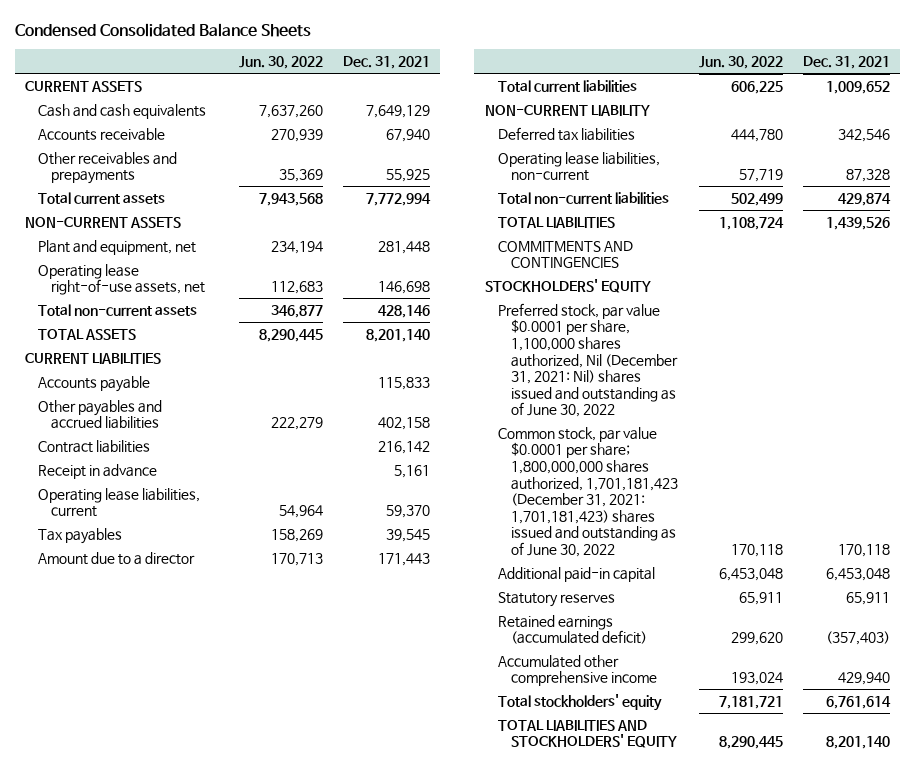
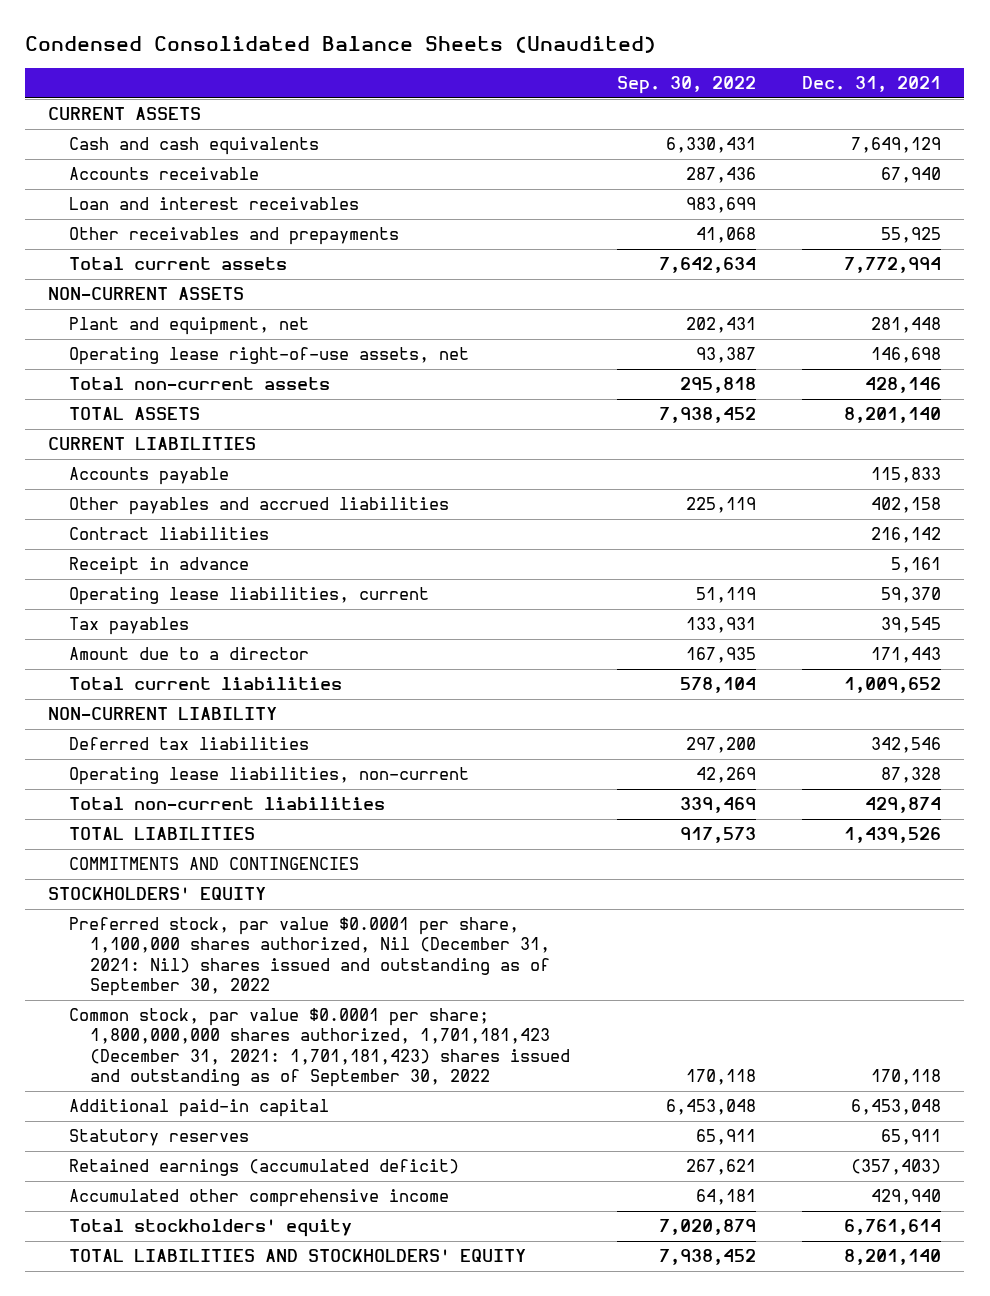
[14,22,311,37] Condensed Consolidated Balance Sheets -> [25,35,657,53] Condensed Consolidated Balance Sheets (Unaudited)
[238,56,323,70] Jun. 30, 2022 -> none
none -> [616,75,756,94] Sep. 30, 2022
none -> [69,197,360,211] Loan and interest receivables
[497,302,679,418] Preferred stock, par value $0.0001 per share, 1,100,000 shares authorized, Nil (December 31, 2021: Nil) shares issued and outstanding as of June 30, 2022 -> [69,917,551,996] Preferred stock, par value $0.0001 per share, 1,100,000 shares authorized, Nil (December 31, 2021: Nil) shares issued and outstanding as of September 30, 2022
[497,426,679,557] Common stock, par value $0.0001 per share; 1,800,000,000 shares authorized, 1,701,181,423 (December 31, 2021: 1,701,181,423) shares issued and outstanding as of June 30, 2022 -> [69,1008,571,1087] Common stock, par value $0.0001 per share; 1,800,000,000 shares authorized, 1,701,181,423 (December 31, 2021: 1,701,181,423) shares issued and outstanding as of September 30, 2022

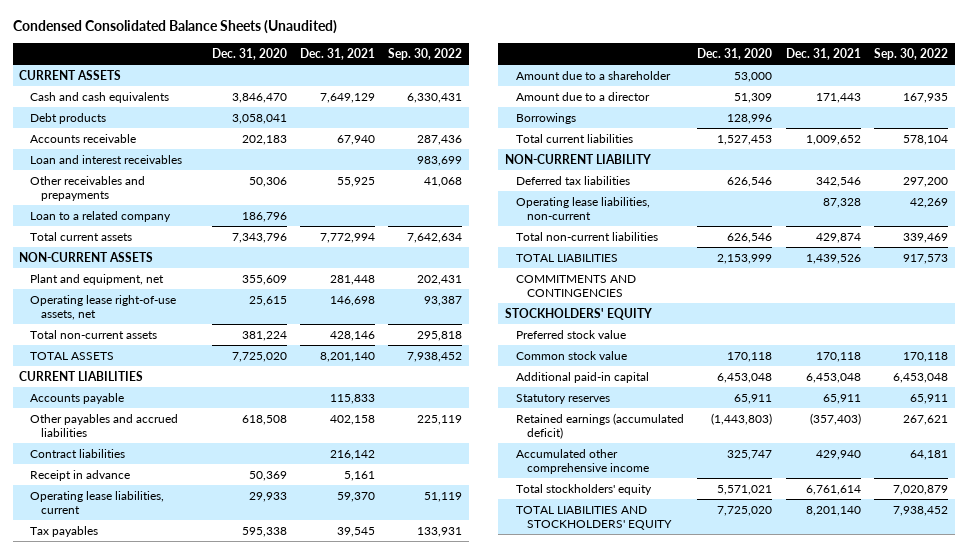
none -> [211,47,287,60] Dec. 31, 2020
none -> [30,112,107,124] Debt products
none -> [30,210,172,222] Loan to a related company
none -> [516,70,672,80] Amount due to a shareholder
none -> [516,112,577,124] Borrowings
[69,917,551,996] Preferred stock, par value $0.0001 per share, 1,100,000 shares authorized, Nil (December 31, 2021: Nil) shares issued and outstanding as of September 30, 2022 -> [516,329,627,339] Preferred stock value
[69,1008,571,1087] Common stock, par value $0.0001 per share; 1,800,000,000 shares authorized, 1,701,181,423 (December 31, 2021: 1,701,181,423) shares issued and outstanding as of September 30, 2022 -> [516,350,628,360] Common stock value

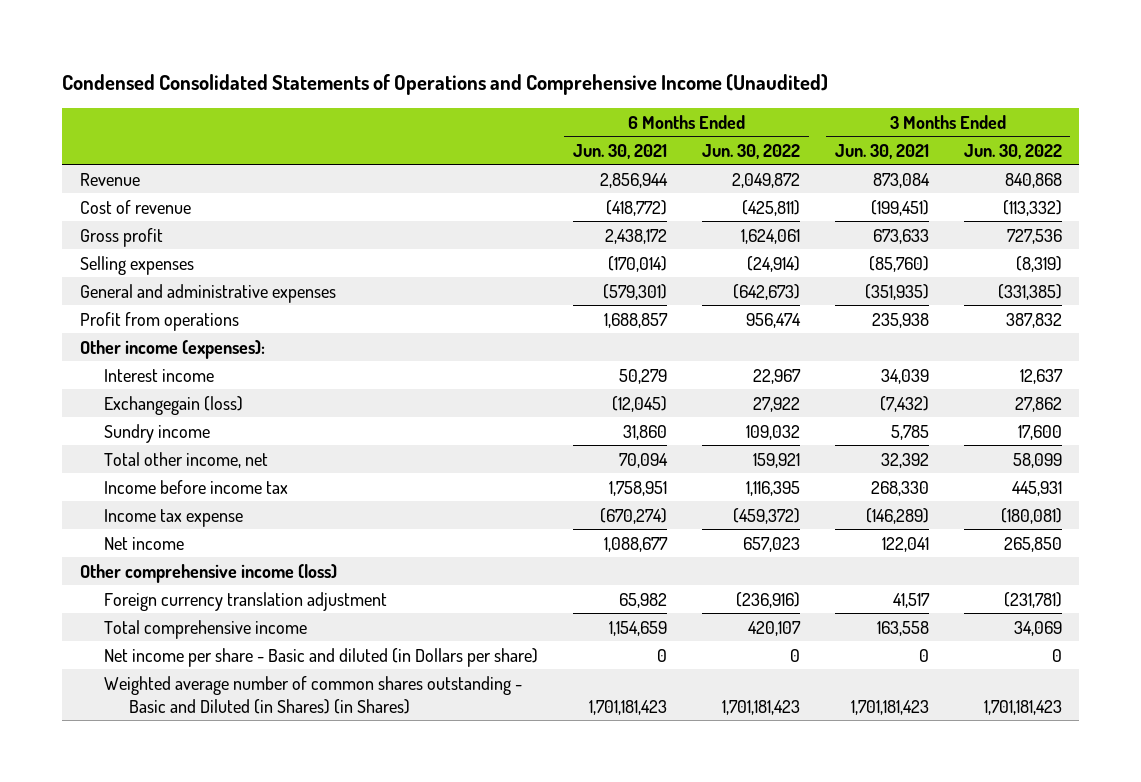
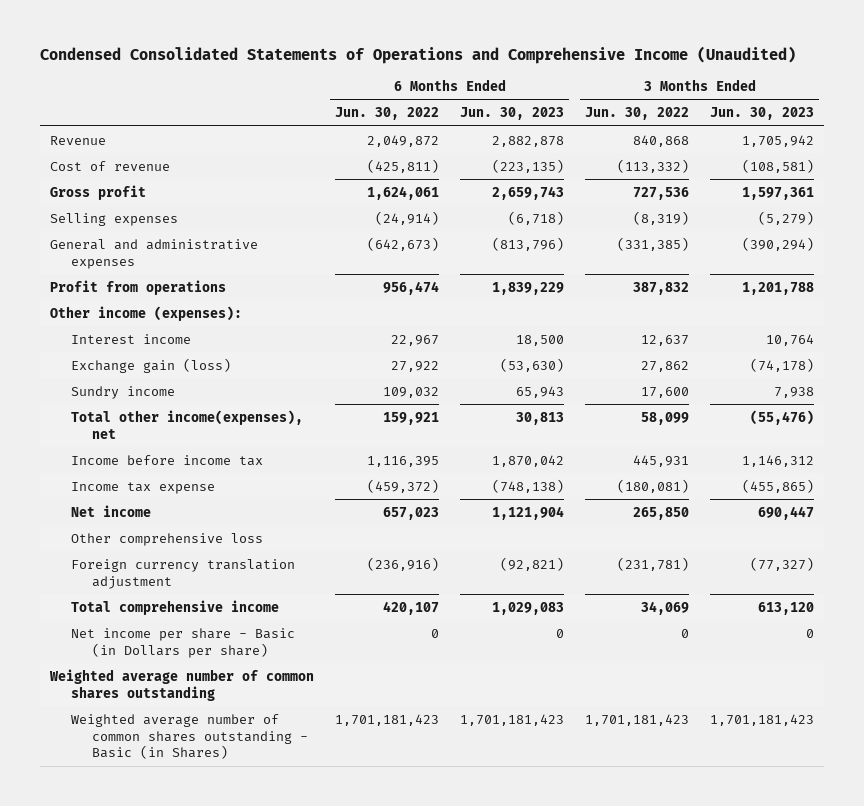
[573,143,668,159] Jun. 30, 2021 -> none
[834,143,929,159] Jun. 30, 2021 -> none
none -> [460,107,565,121] Jun. 30, 2023
none -> [710,107,815,121] Jun. 30, 2023
[104,395,244,415] Exchangegain (loss) -> [70,357,231,373] Exchange gain (loss)
[104,451,269,468] Total other income, net -> [70,409,303,439] Total other income(expenses), net
[79,563,337,583] Other comprehensive income (loss) -> [70,532,263,546] Other comprehensive loss
[104,647,539,667] Net income per share - Basic and diluted (in Dollars per share) -> [70,627,295,658] Net income per share - Basic (in Dollars per share)
none -> [49,668,315,701] Weighted average number of common shares outstanding
[104,675,523,714] Weighted average number of common shares outstanding - Basic and Diluted (in Shares) (in Shares) -> [70,713,308,760] Weighted average number of common shares outstanding - Basic (in Shares)

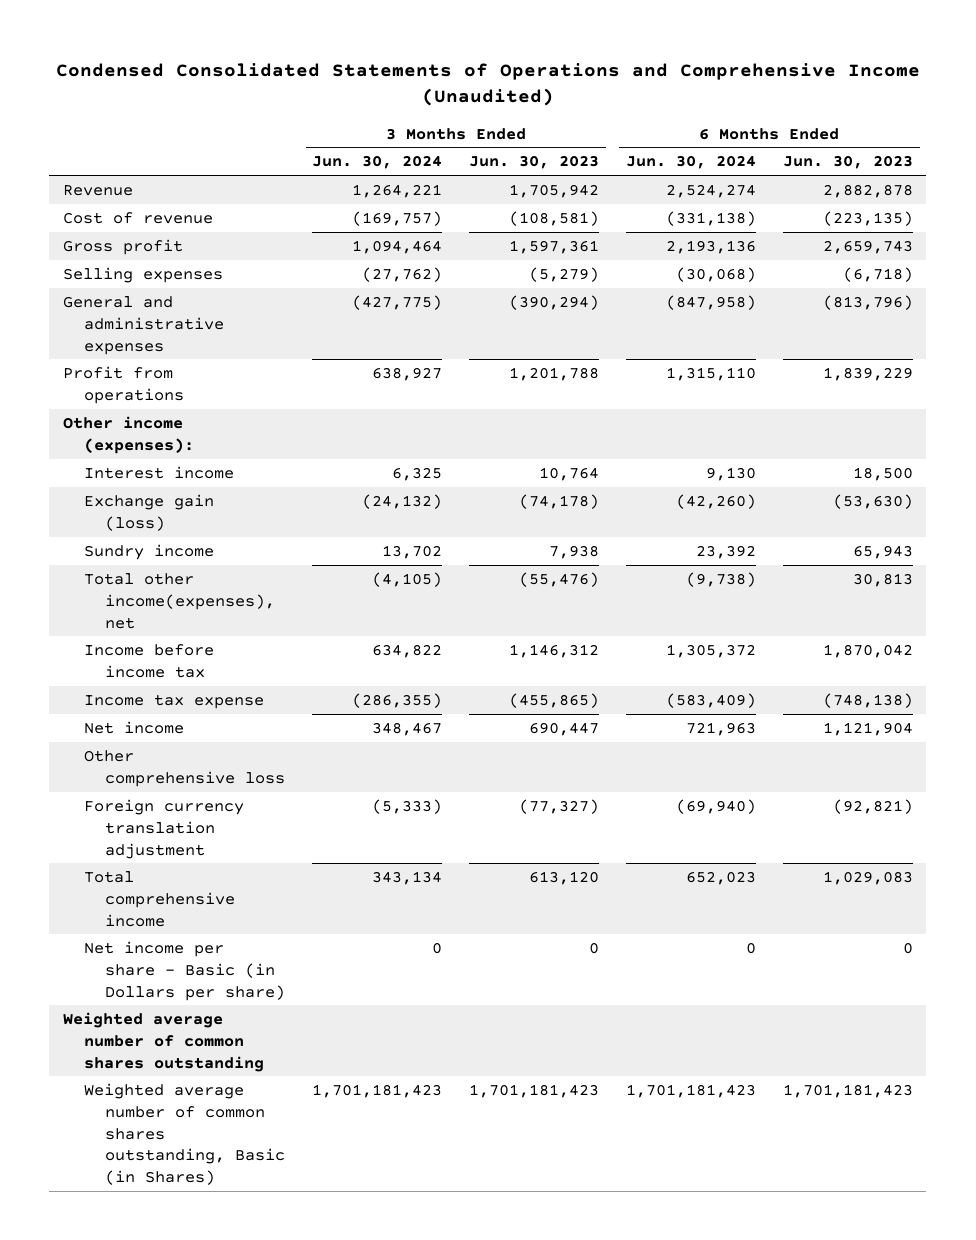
[335,107,440,121] Jun. 30, 2022 -> none
[585,107,690,121] Jun. 30, 2022 -> none
none -> [312,155,443,170] Jun. 30, 2024
none -> [626,155,757,170] Jun. 30, 2024
[70,713,308,760] Weighted average number of common shares outstanding - Basic (in Shares) -> [84,1082,286,1186] Weighted average number of common shares outstanding, Basic (in Shares)

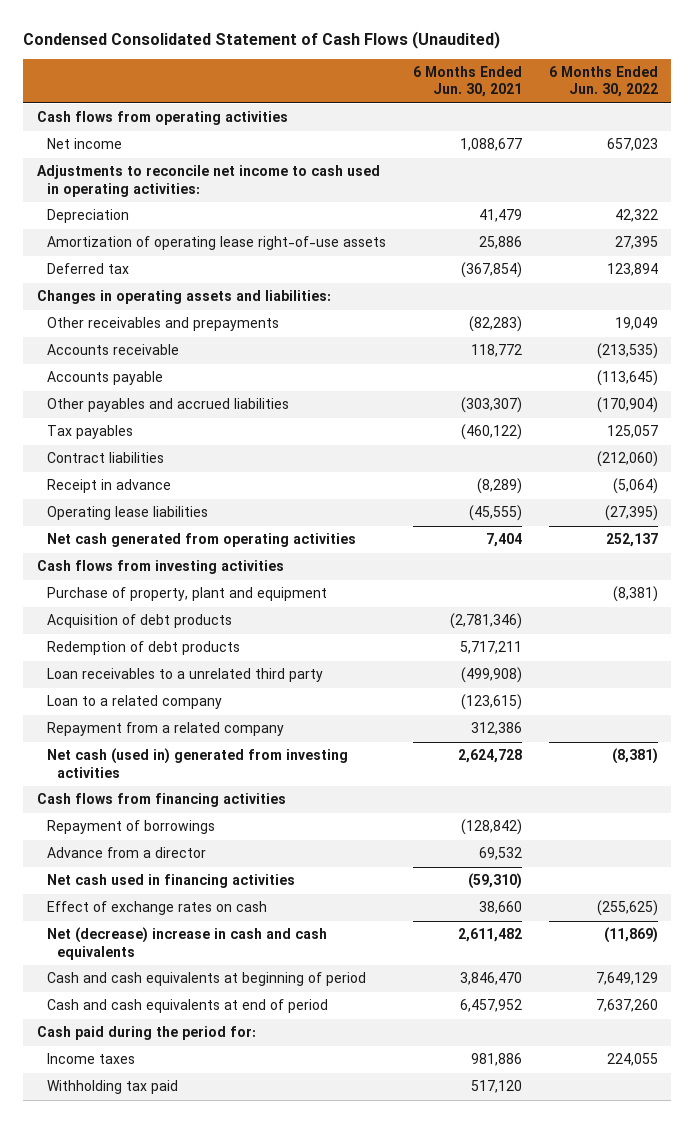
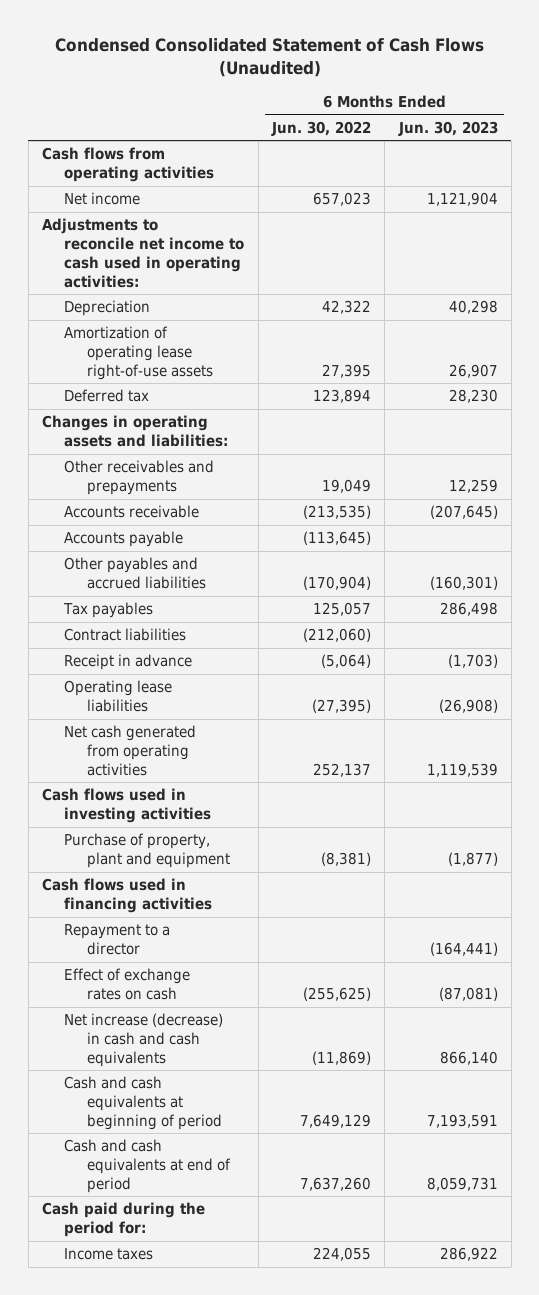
[412,65,522,98] 6 Months Ended Jun. 30, 2021 -> none
none -> [397,120,498,136] Jun. 30, 2023
[36,560,284,575] Cash flows from investing activities -> [41,788,212,824] Cash flows used in investing activities
[46,614,232,629] Acquisition of debt products -> none
[46,641,240,656] Redemption of debt products -> none
[46,668,323,683] Loan receivables to a unrelated third party -> none
[46,695,222,710] Loan to a related company -> none
[46,722,284,737] Repayment from a related company -> none
[46,748,348,778] Net cash (used in) generated from investing activities -> none
[46,820,215,835] Repayment of borrowings -> none
[46,847,206,859] Advance from a director -> none
[46,874,295,889] Net cash used in financing activities -> none
[36,793,286,808] Cash flows from financing activities -> [41,878,213,914] Cash flows used in financing activities
none -> [64,924,171,956] Repayment to a director
[46,927,327,960] Net (decrease) increase in cash and cash equivalents -> [64,1013,224,1067] Net increase (decrease) in cash and cash equivalents
[46,1080,178,1095] Withholding tax paid -> none

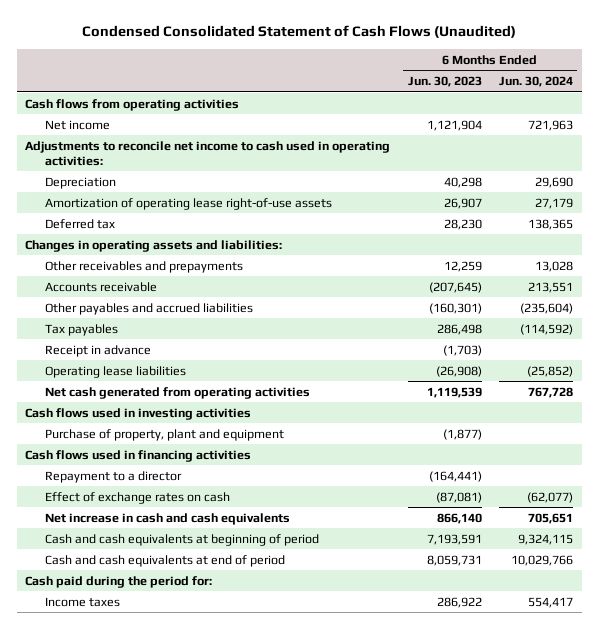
[270,120,371,136] Jun. 30, 2022 -> none
none -> [499,76,574,88] Jun. 30, 2024
[64,531,184,548] Accounts payable -> none
[64,628,187,642] Contract liabilities -> none
[64,1013,224,1067] Net increase (decrease) in cash and cash equivalents -> [44,512,290,525] Net increase in cash and cash equivalents

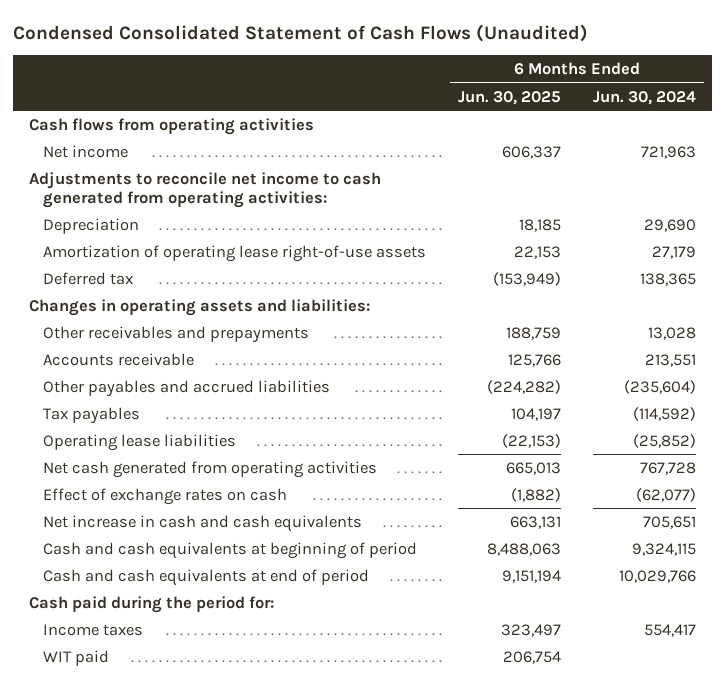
[407,76,482,88] Jun. 30, 2023 -> none
none -> [457,90,561,105] Jun. 30, 2025
[25,140,391,166] Adjustments to reconcile net income to cash used in operating activities: -> [29,171,382,208] Adjustments to reconcile net income to cash generated from operating activities:
[44,344,151,357] Receipt in advance -> none
[25,407,252,420] Cash flows used in investing activities -> none
[44,428,284,441] Purchase of property, plant and equipment -> none
[25,449,252,462] Cash flows used in financing activities -> none
[44,470,182,483] Repayment to a director -> none
none -> [42,649,109,666] WIT paid

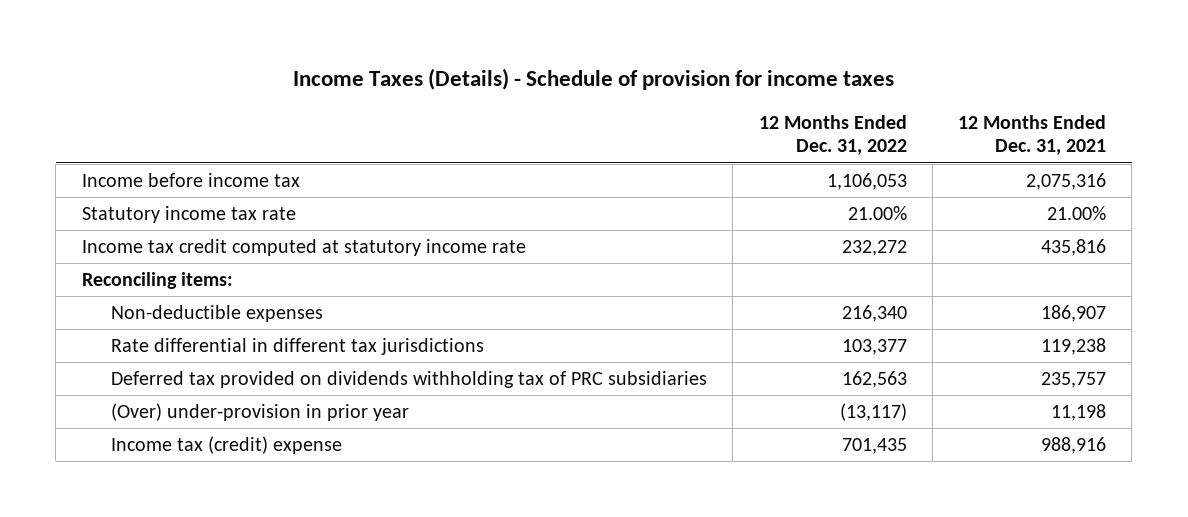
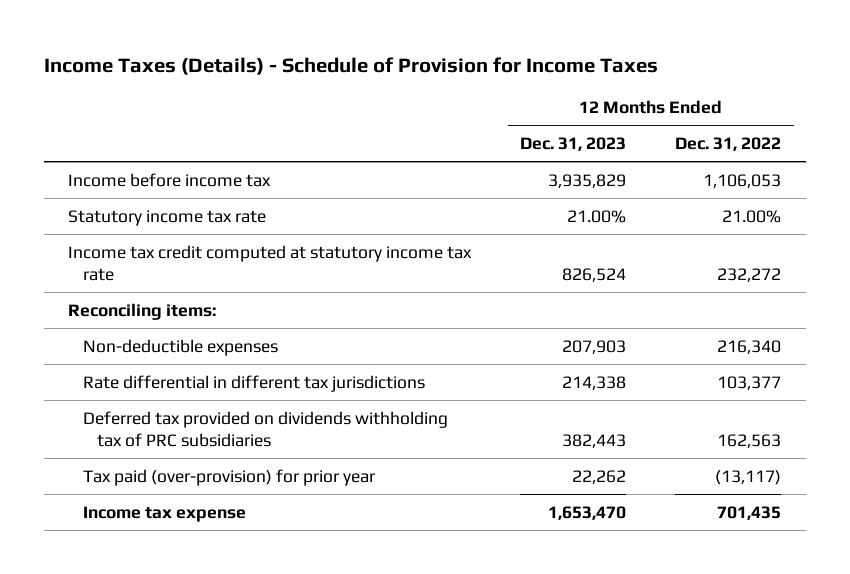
[292,68,894,91] Income Taxes (Details) - Schedule of provision for income taxes -> [43,56,658,75] Income Taxes (Details) - Schedule of Provision for Income Taxes
[958,114,1107,156] 12 Months Ended Dec. 31, 2021 -> none
none -> [520,136,627,151] Dec. 31, 2023
[81,238,526,256] Income tax credit computed at statutory income rate -> [68,244,473,281] Income tax credit computed at statutory income tax rate
[110,402,409,421] (Over) under-provision in prior year -> [82,468,375,486] Tax paid (over-provision) for prior year
[110,435,342,454] Income tax (credit) expense -> [82,505,246,522] Income tax expense

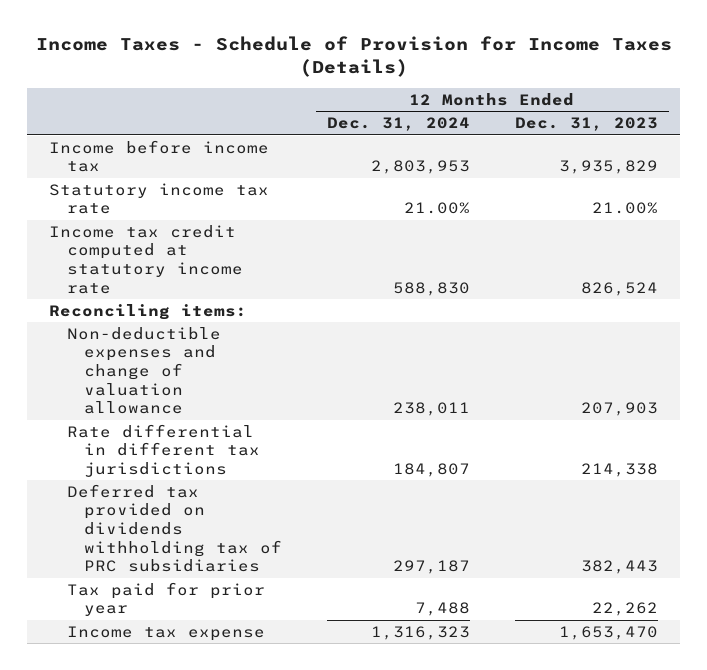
[43,56,658,75] Income Taxes (Details) - Schedule of Provision for Income Taxes -> [35,36,672,78] Income Taxes - Schedule of Provision for Income Taxes (Details)
[675,136,782,151] Dec. 31, 2022 -> none
none -> [327,117,471,132] Dec. 31, 2024
[68,244,473,281] Income tax credit computed at statutory income tax rate -> [49,224,243,294] Income tax credit computed at statutory income rate
[82,338,278,356] Non-deductible expenses -> [66,326,221,415] Non-deductible expenses and change of valuation allowance
[82,468,375,486] Tax paid (over-provision) for prior year -> [66,581,265,617] Tax paid for prior year

